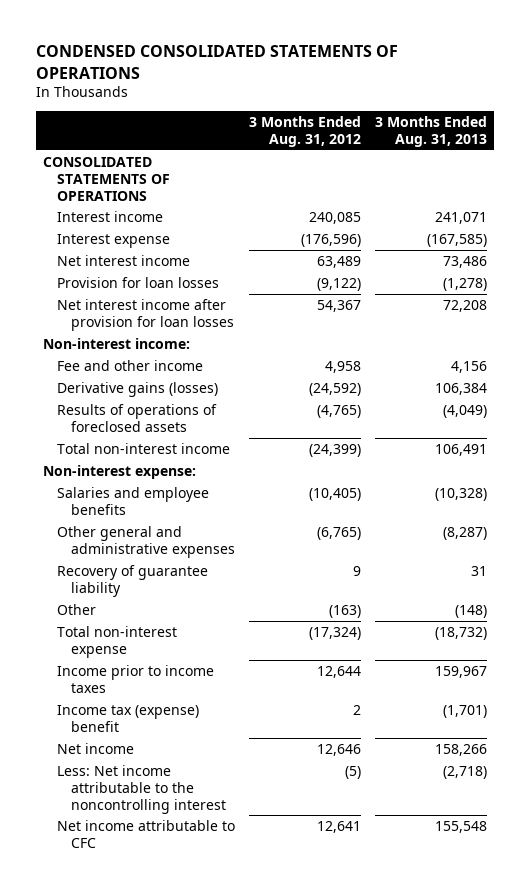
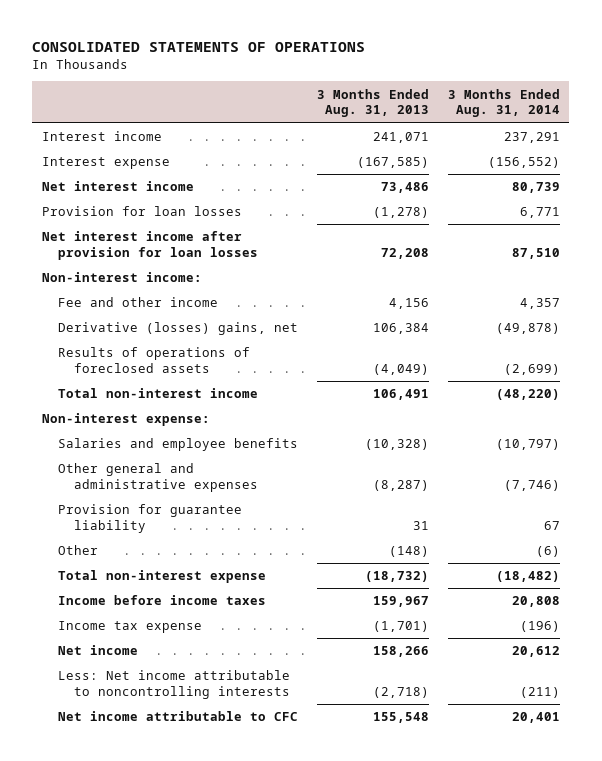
[35,45,398,79] CONDENSED CONSOLIDATED STATEMENTS OF OPERATIONS -> [32,41,366,52] CONSOLIDATED STATEMENTS OF OPERATIONS
[248,116,361,147] 3 Months Ended Aug. 31, 2012 -> none
none -> [447,88,560,118] 3 Months Ended Aug. 31, 2014
[42,156,170,201] CONSOLIDATED STATEMENTS OF OPERATIONS -> none
[56,381,218,397] Derivative gains (losses) -> [57,322,298,336] Derivative (losses) gains, net
[56,564,208,597] Recovery of guarantee liability -> none
none -> [57,504,242,533] Provision for guarantee liability
[56,664,214,693] Income prior to income taxes -> [57,595,266,606] Income before income taxes
[56,704,199,732] Income tax (expense) benefit -> [57,621,202,634] Income tax expense
[56,764,226,814] Less: Net income attributable to the noncontrolling interest -> [57,670,290,699] Less: Net income attributable to noncontrolling interests

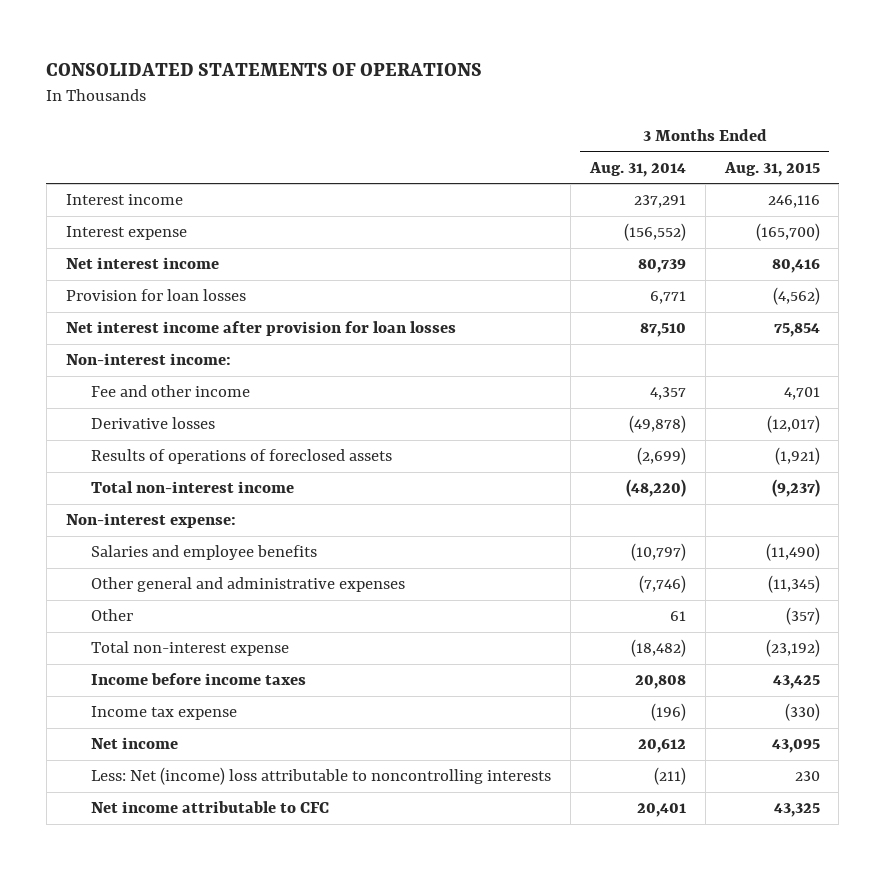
[316,88,429,118] 3 Months Ended Aug. 31, 2013 -> none
none -> [723,162,820,178] Aug. 31, 2015
[57,322,298,336] Derivative (losses) gains, net -> [90,417,215,430] Derivative losses
[57,504,242,533] Provision for guarantee liability -> none
[535,546,560,558] (6) -> [669,611,686,622] 61
[57,670,290,699] Less: Net income attributable to noncontrolling interests -> [90,767,551,786] Less: Net (income) loss attributable to noncontrolling interests

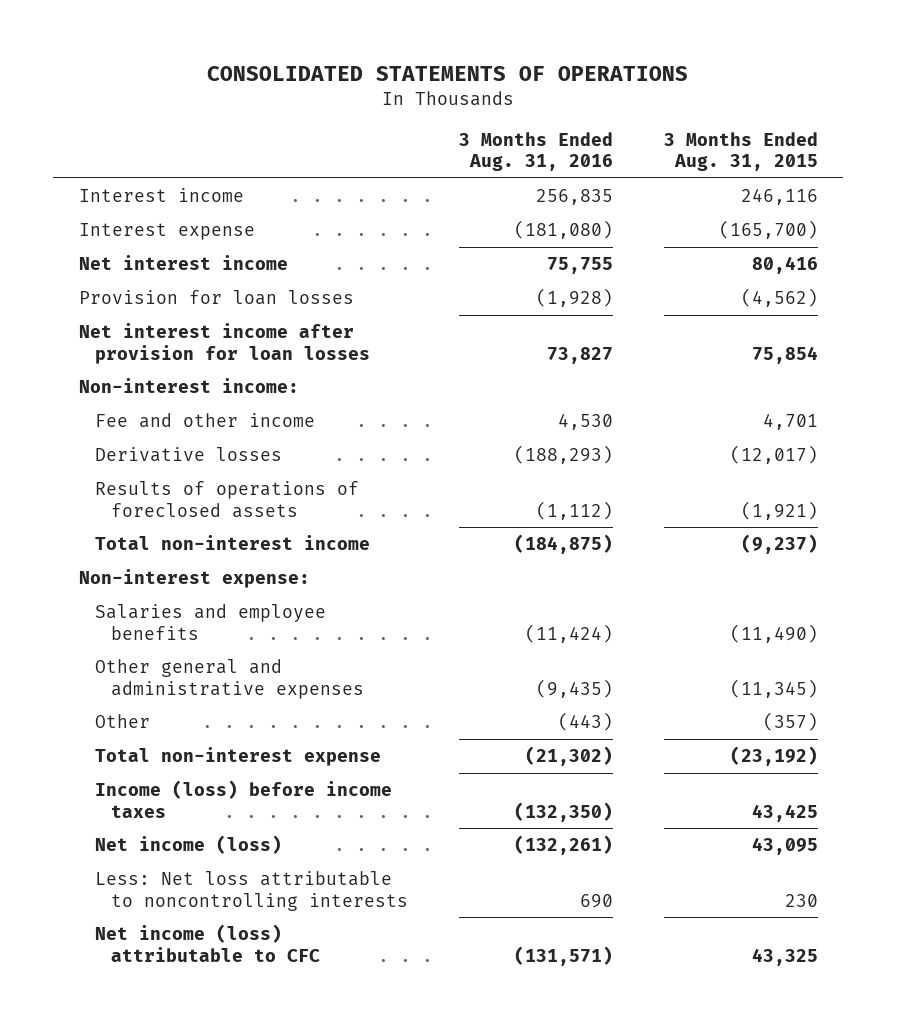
[588,162,686,178] Aug. 31, 2014 -> none
none -> [458,131,613,172] 3 Months Ended Aug. 31, 2016
[90,706,237,721] Income tax expense -> none
[90,673,306,686] Income before income taxes -> [94,780,392,818] Income (loss) before income taxes
[90,737,178,750] Net income -> [94,835,282,855] Net income (loss)
[90,767,551,786] Less: Net (income) loss attributable to noncontrolling interests -> [94,871,408,911] Less: Net loss attributable to noncontrolling interests
[90,801,329,814] Net income attributable to CFC -> [94,924,320,962] Net income (loss) attributable to CFC

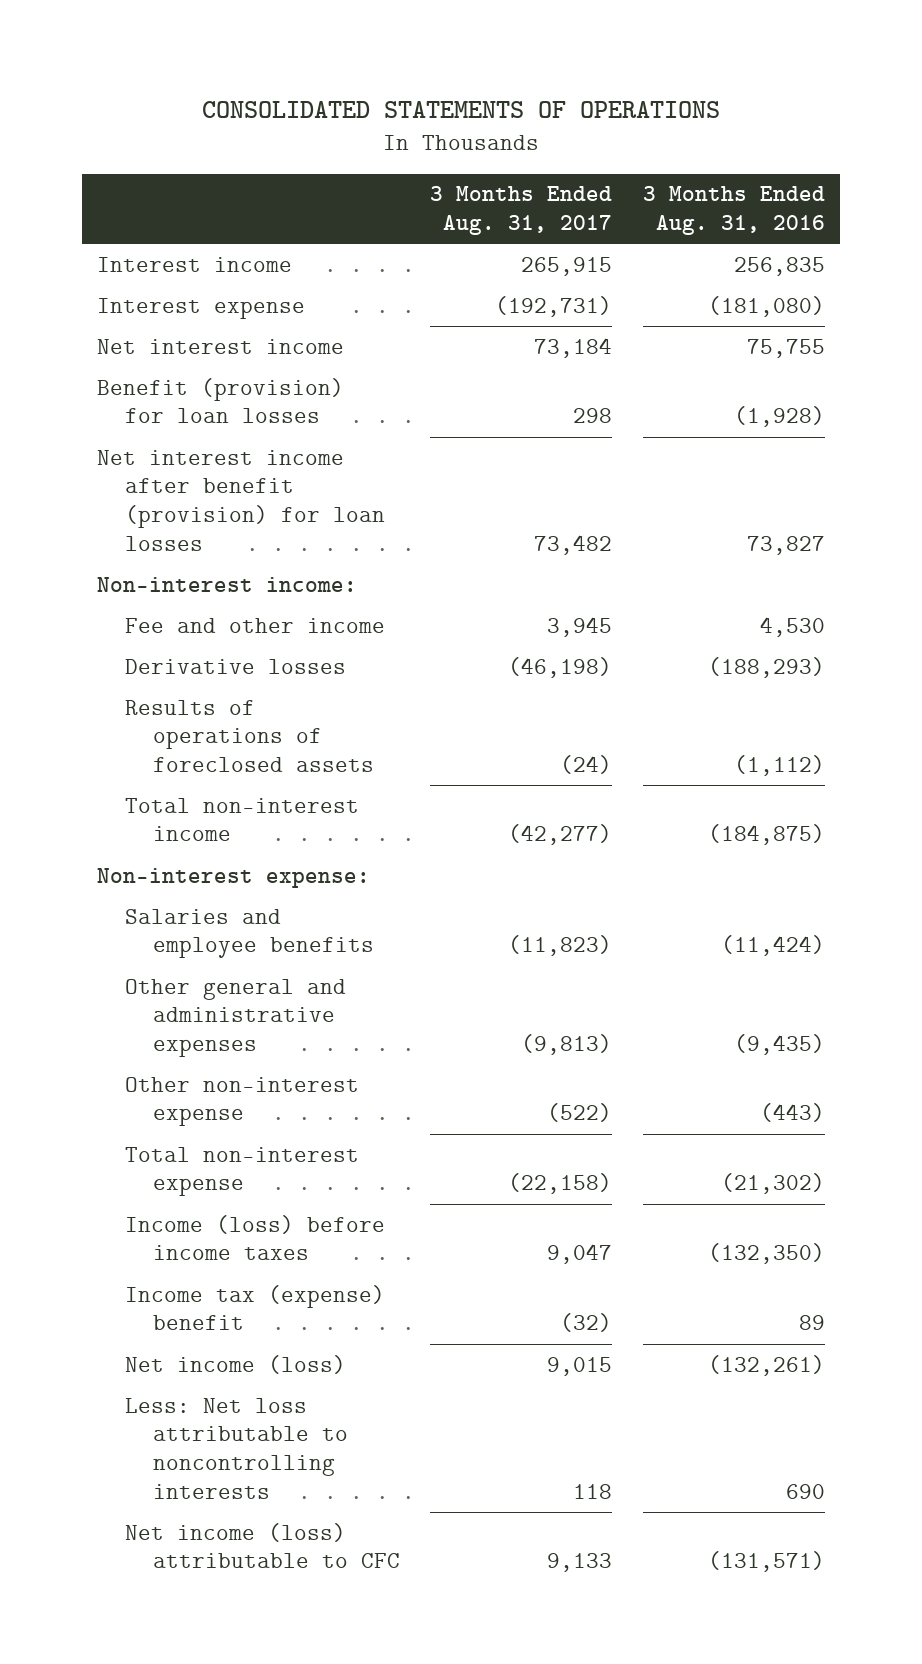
[663,131,818,172] 3 Months Ended Aug. 31, 2015 -> none
none -> [430,186,613,235] 3 Months Ended Aug. 31, 2017
[78,290,354,306] Provision for loan losses -> [97,377,345,424] Benefit (provision) for loan losses
[78,323,370,364] Net interest income after provision for loan losses -> [97,449,385,551] Net interest income after benefit (provision) for loan losses
[94,714,150,729] Other -> [124,1076,359,1127] Other non-interest expense
none -> [124,1284,385,1331] Income tax (expense) benefit

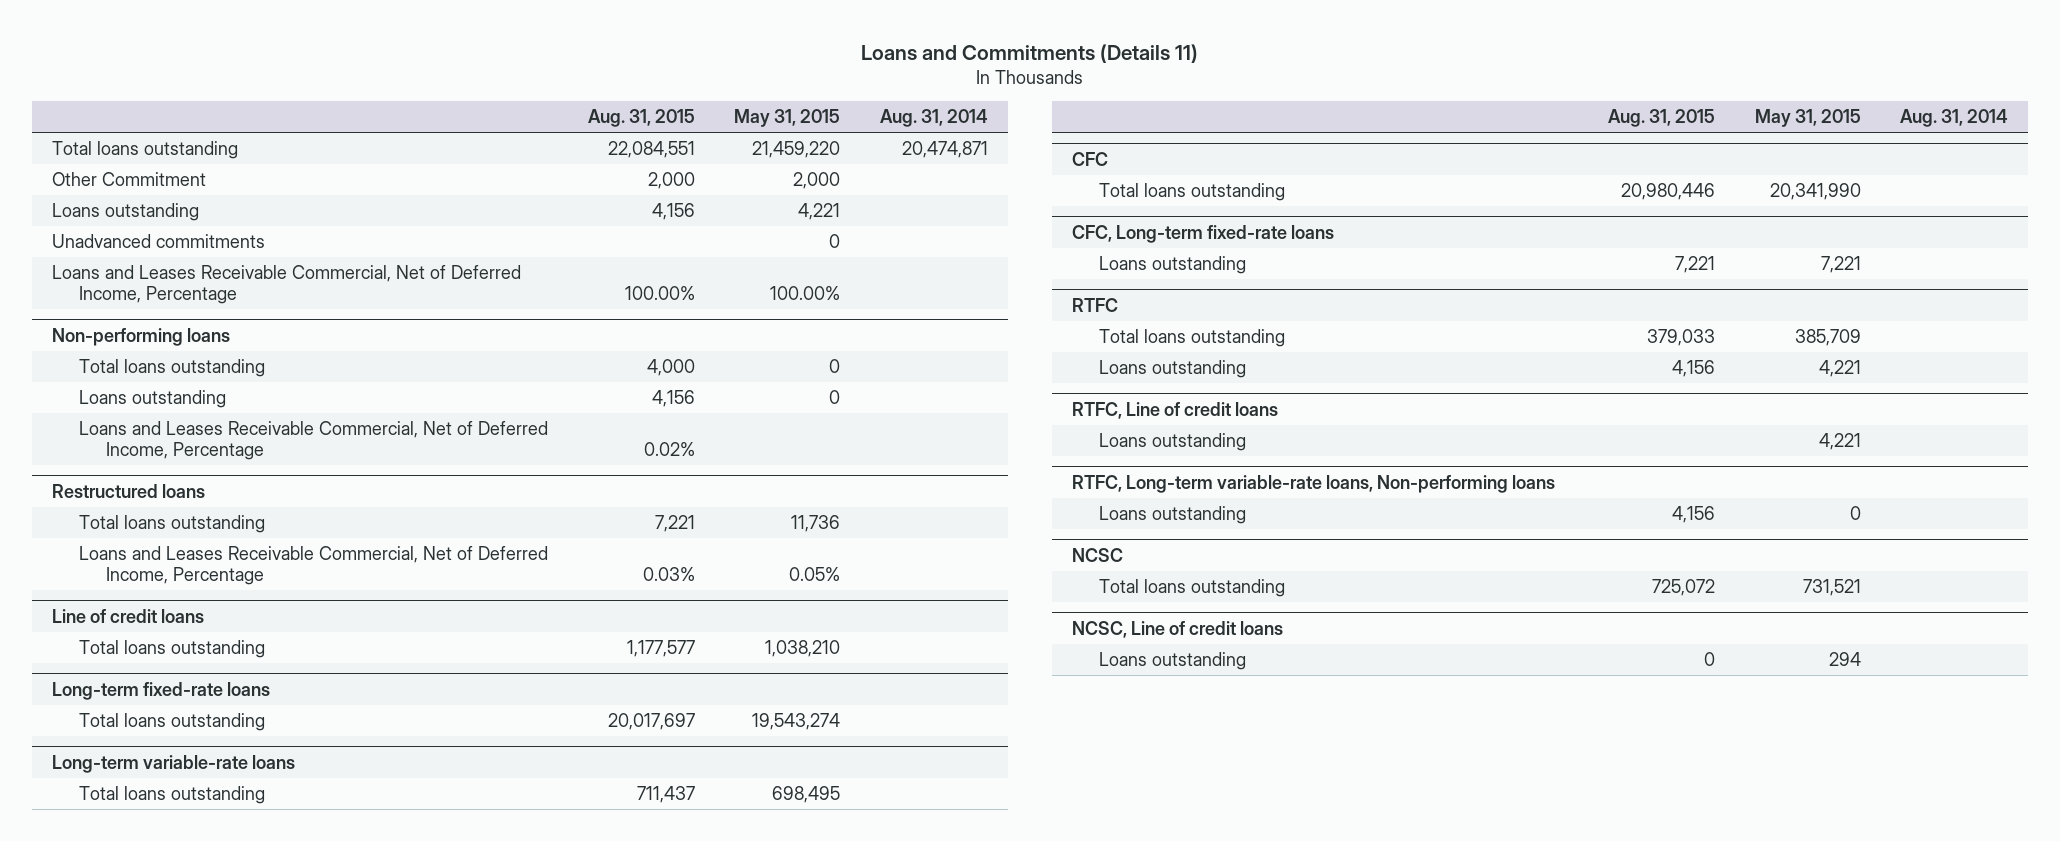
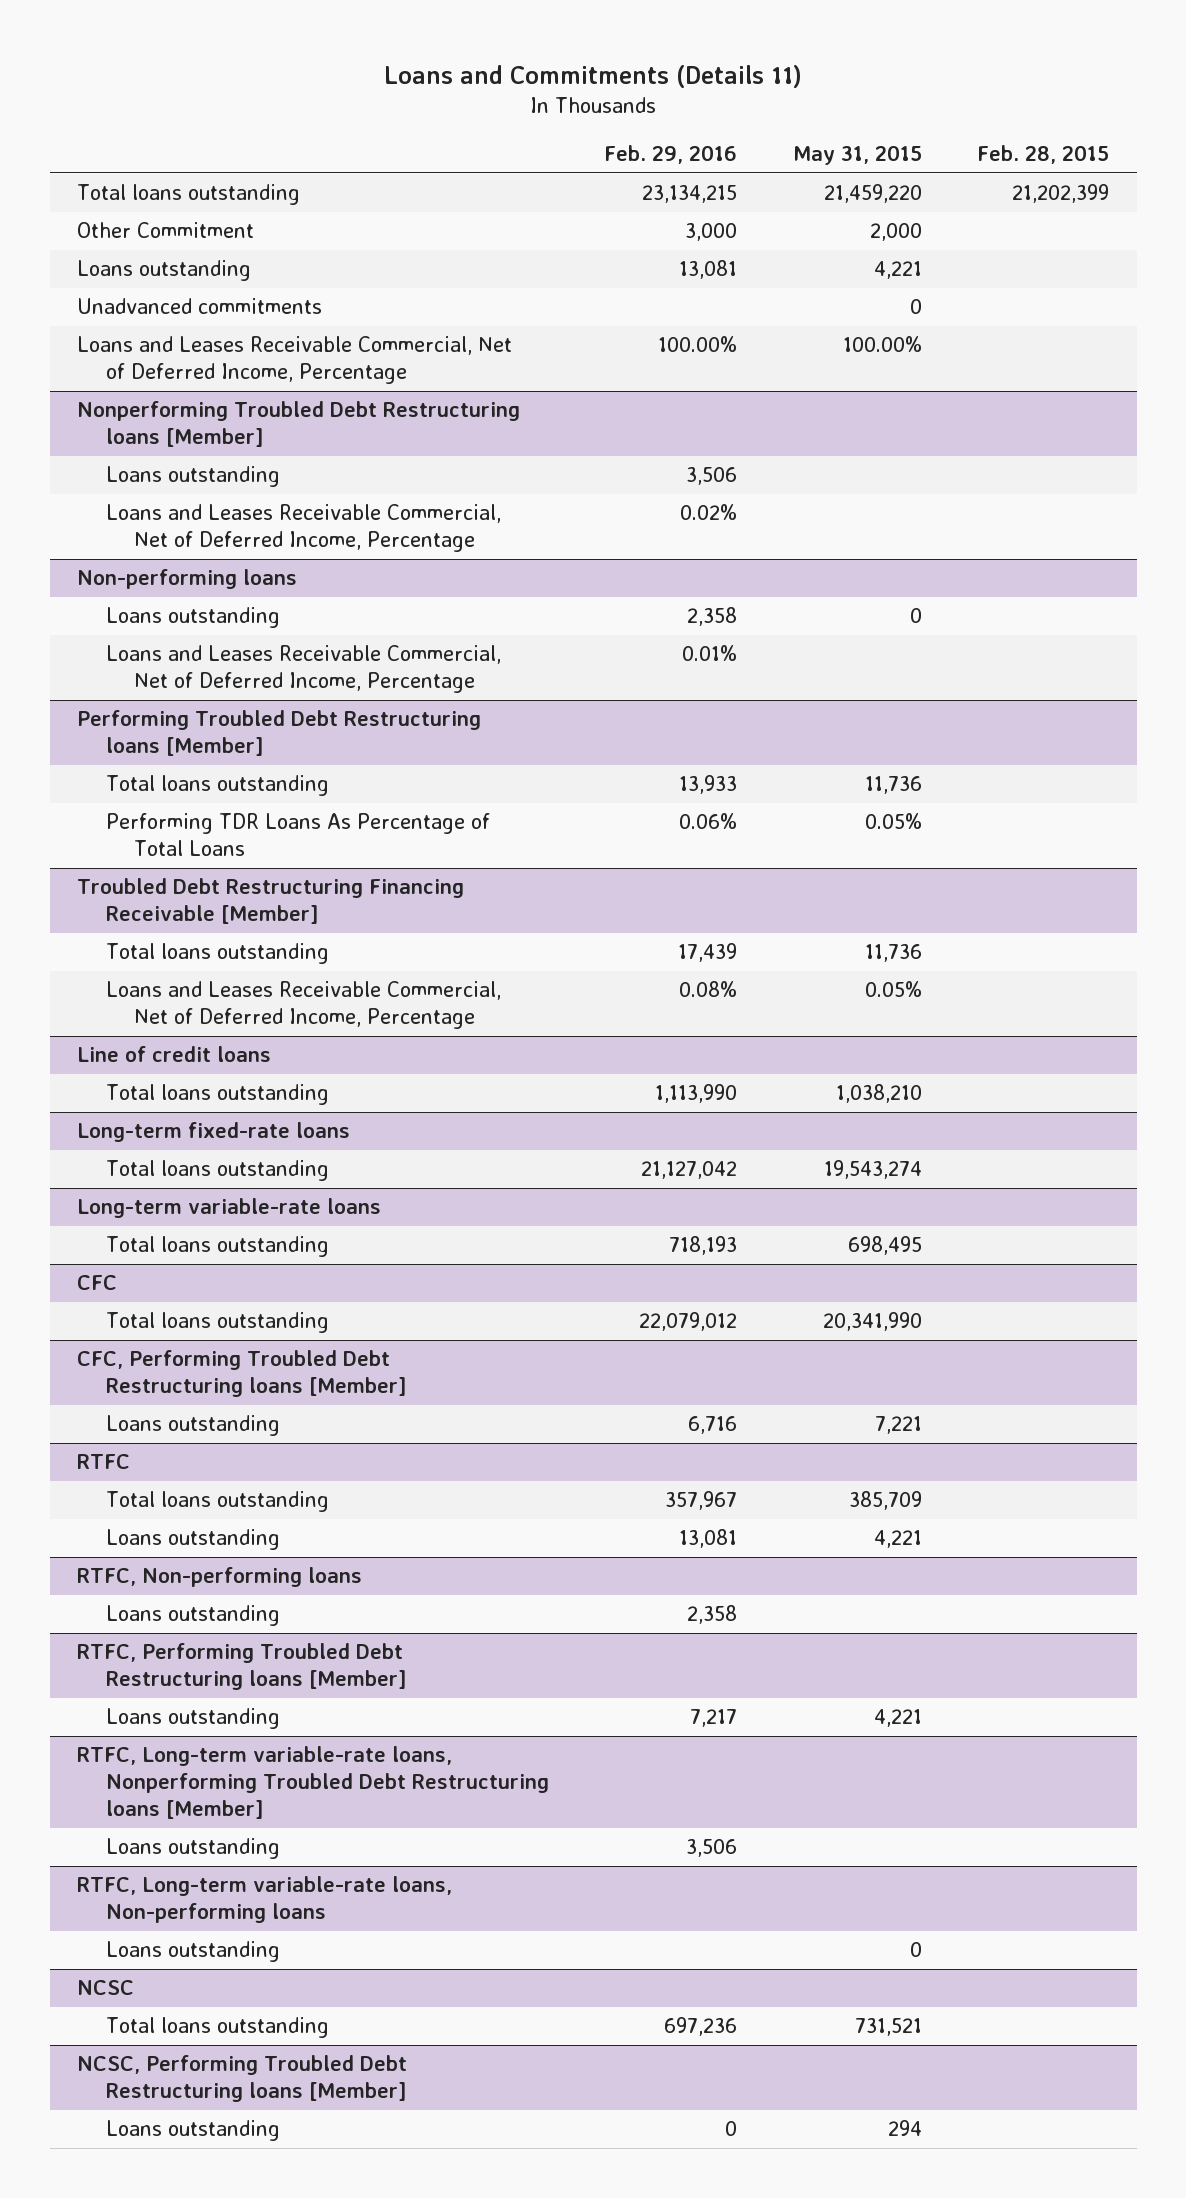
[587,109,695,128] Aug. 31, 2015 -> none
[879,109,988,128] Aug. 31, 2014 -> none
none -> [604,145,738,165] Feb. 29, 2016
none -> [977,145,1110,165] Feb. 28, 2015
none -> [77,401,521,448] Nonperforming Troubled Debt Restructuring loans [Member]
none -> [105,466,280,488] Loans outstanding
none -> [105,504,501,553] Loans and Leases Receivable Commercial, Net of Deferred Income, Percentage
[78,358,265,377] Total loans outstanding -> none
[51,483,205,498] Restructured loans -> none
none -> [77,710,482,757] Performing Troubled Debt Restructuring loans [Member]
none -> [105,813,490,857] Performing TDR Loans As Percentage of Total Loans
none -> [77,878,465,925] Troubled Debt Restructuring Financing Receivable [Member]
none -> [105,943,329,965] Total loans outstanding
[1072,224,1335,243] CFC, Long-term fixed-rate loans -> none
none -> [77,1350,407,1398] CFC, Performing Troubled Debt Restructuring loans [Member]
[1072,401,1279,419] RTFC, Line of credit loans -> none
none -> [77,1567,363,1588] RTFC, Non-performing loans
none -> [105,1605,280,1627] Loans outstanding
none -> [77,1643,407,1691] RTFC, Performing Troubled Debt Restructuring loans [Member]
none -> [77,1746,549,1820] RTFC, Long-term variable-rate loans, Nonperforming Troubled Debt Restructuring loans [Member]
none -> [105,1838,280,1860] Loans outstanding
[1072,620,1284,638] NCSC, Line of credit loans -> none
none -> [77,2055,408,2103] NCSC, Performing Troubled Debt Restructuring loans [Member]

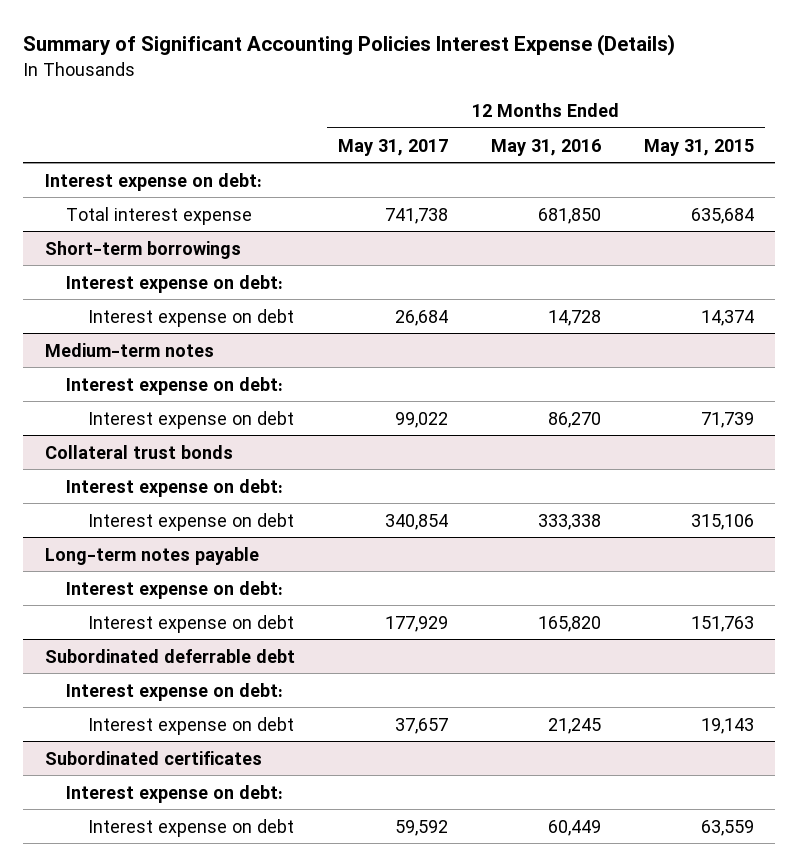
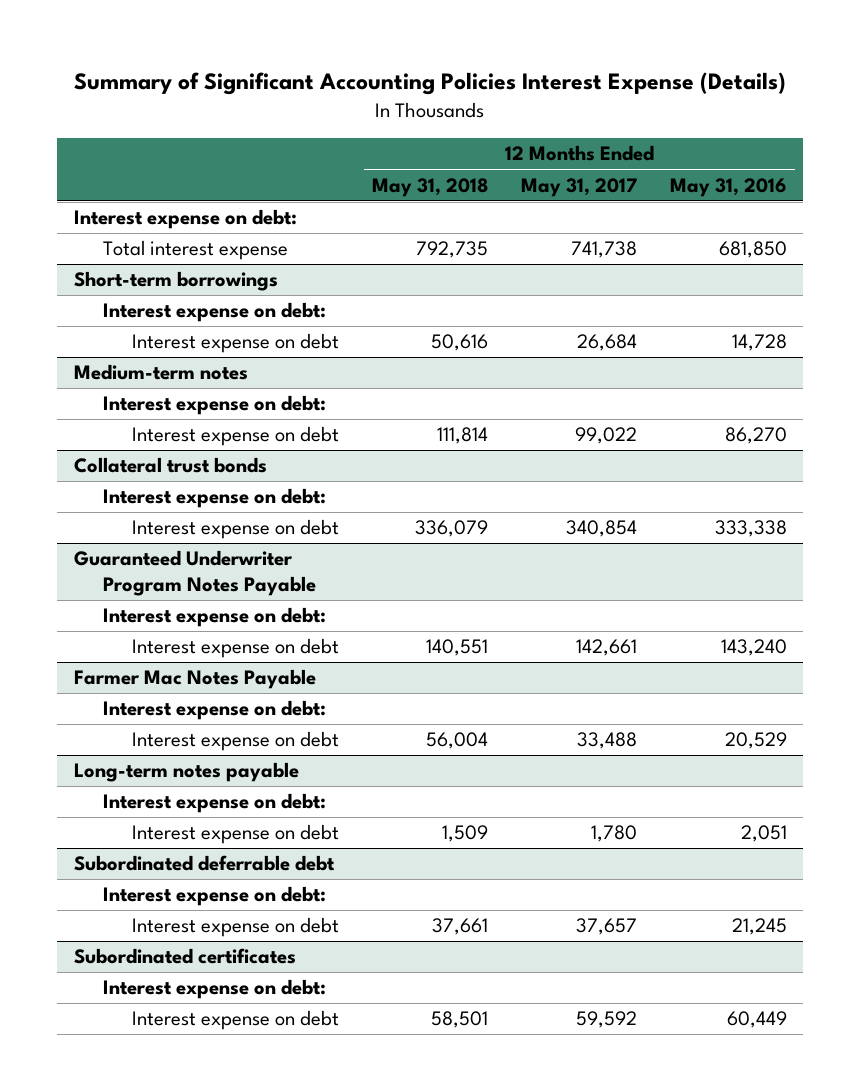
[643,138,754,156] May 31, 2015 -> none
none -> [372,177,489,197] May 31, 2018
none -> [73,550,317,597] Guaranteed Underwriter Program Notes Payable
none -> [103,607,327,628] Interest expense on debt:
none -> [132,638,340,659] Interest expense on debt
none -> [73,669,316,690] Farmer Mac Notes Payable
none -> [103,700,327,721] Interest expense on debt:
none -> [132,731,340,752] Interest expense on debt
[384,615,448,632] 177,929 -> [591,825,638,843] 1,780
[537,615,601,632] 165,820 -> [741,825,788,843] 2,051

